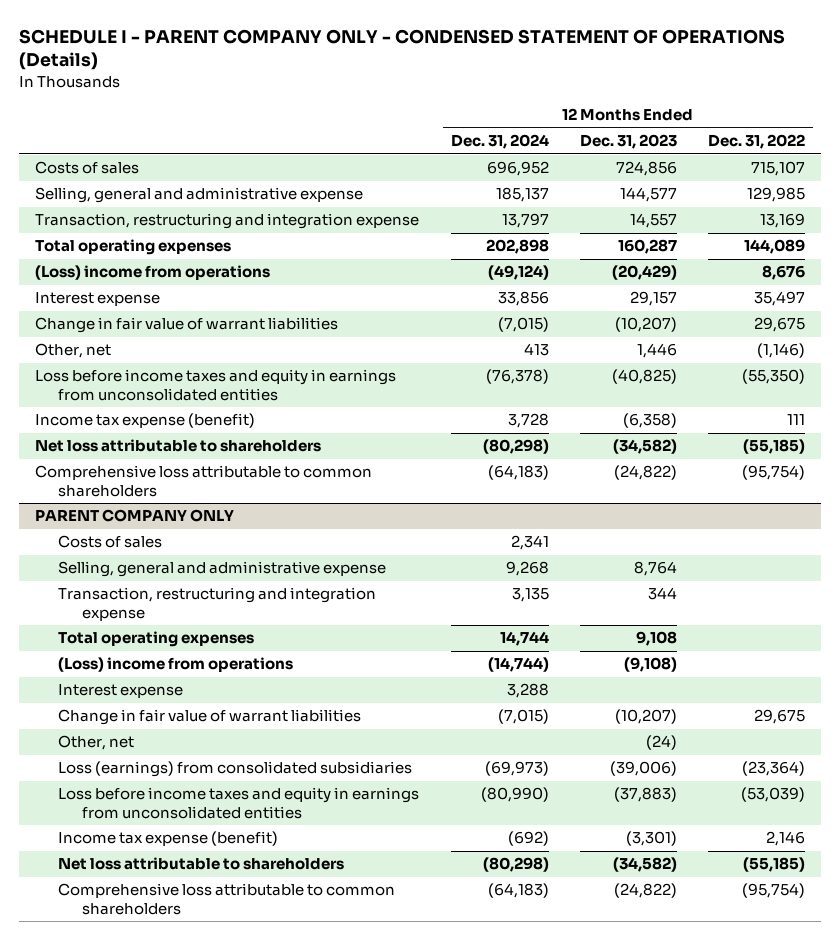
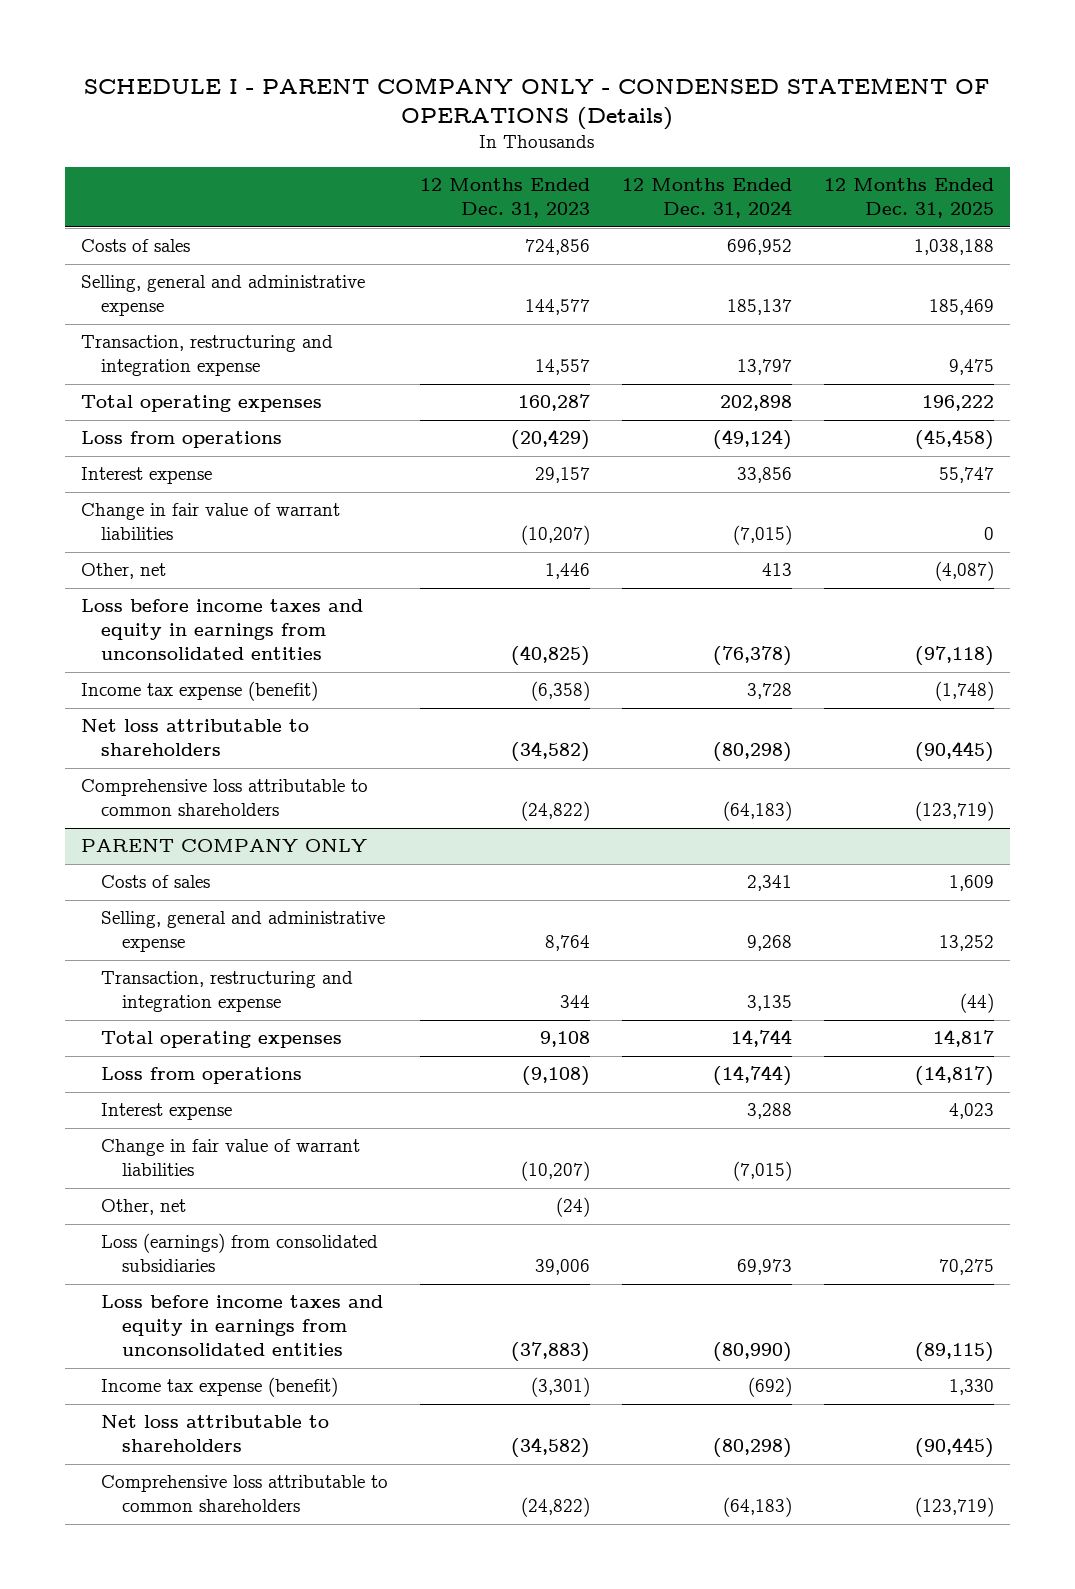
[708,134,806,150] Dec. 31, 2022 -> none
none -> [824,178,995,219] 12 Months Ended Dec. 31, 2025
[34,265,270,281] (Loss) income from operations -> [80,431,282,449] Loss from operations
[58,657,294,673] (Loss) income from operations -> [101,1067,303,1085] Loss from operations
[484,761,549,777] (69,973) -> [737,1259,793,1276] 69,973
[609,761,677,777] (39,006) -> [535,1259,591,1276] 39,006

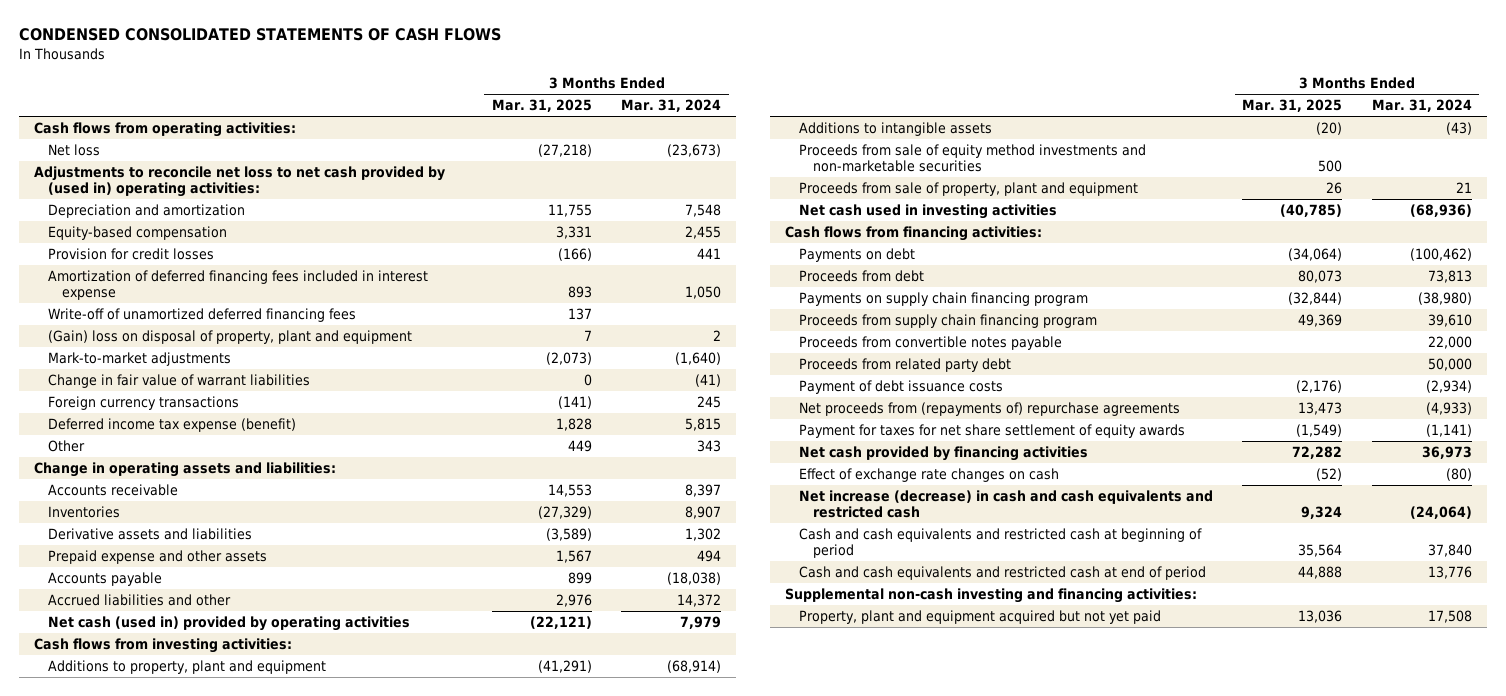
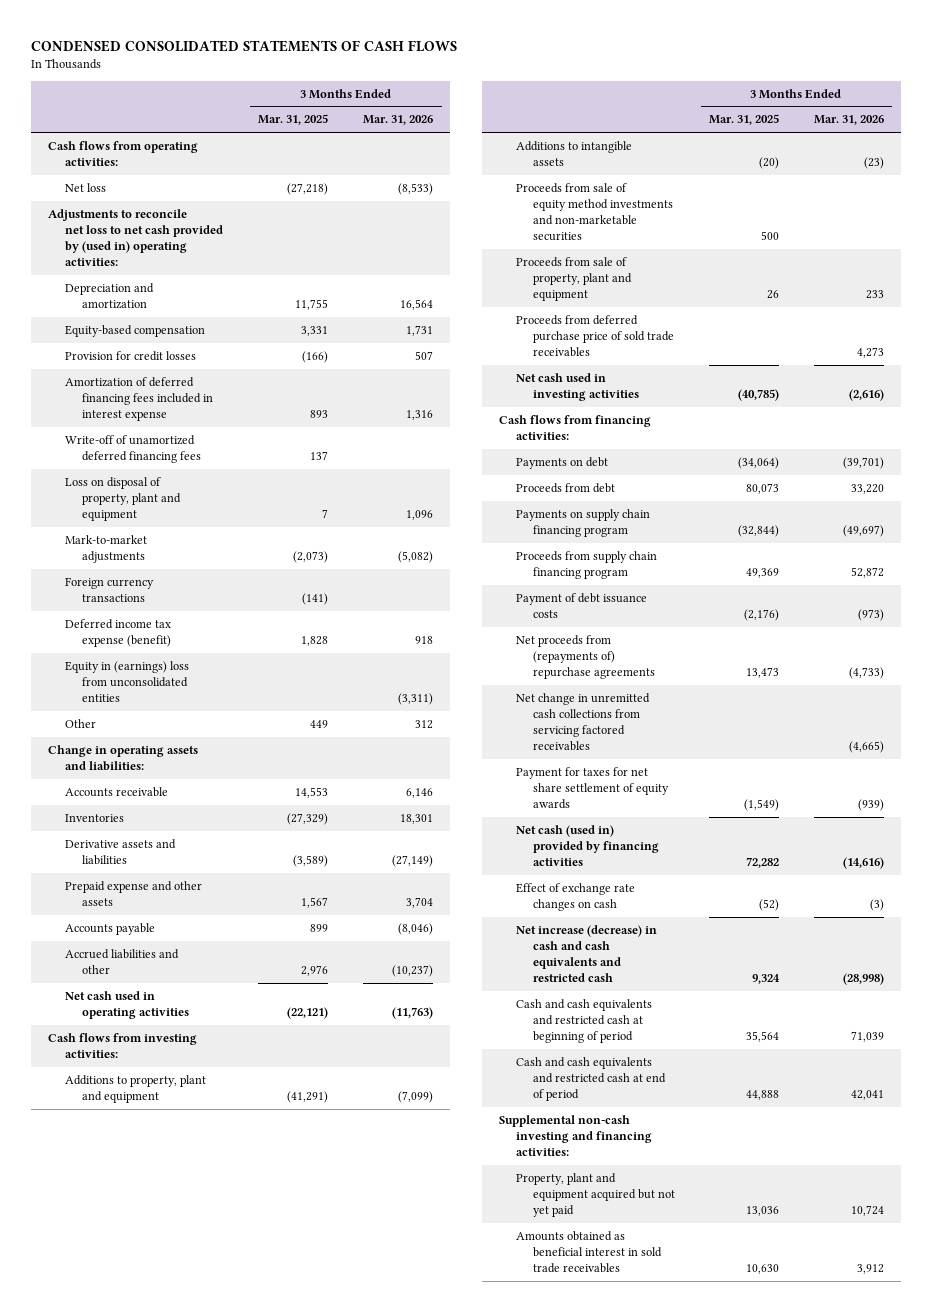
[621,99,722,113] Mar. 31, 2024 -> none
none -> [362,115,433,126] Mar. 31, 2026
[48,329,413,344] (Gain) loss on disposal of property, plant and equipment -> [65,476,181,521] Loss on disposal of property, plant and equipment
[48,373,311,388] Change in fair value of warrant liabilities -> none
none -> [65,660,190,702] Equity in (earnings) loss from unconsolidated entities
[48,615,411,631] Net cash (used in) provided by operating activities -> [65,990,189,1019] Net cash used in operating activities
none -> [515,314,674,357] Proceeds from deferred purchase price of sold trade receivables
[798,335,1062,350] Proceeds from convertible notes payable -> none
[798,357,1011,372] Proceeds from related party debt -> none
none -> [515,692,650,751] Net change in unremitted cash collections from servicing factored receivables
[798,445,1088,461] Net cash provided by financing activities -> [515,824,659,866] Net cash (used in) provided by financing activities
none -> [515,1230,662,1273] Amounts obtained as beneficial interest in sold trade receivables

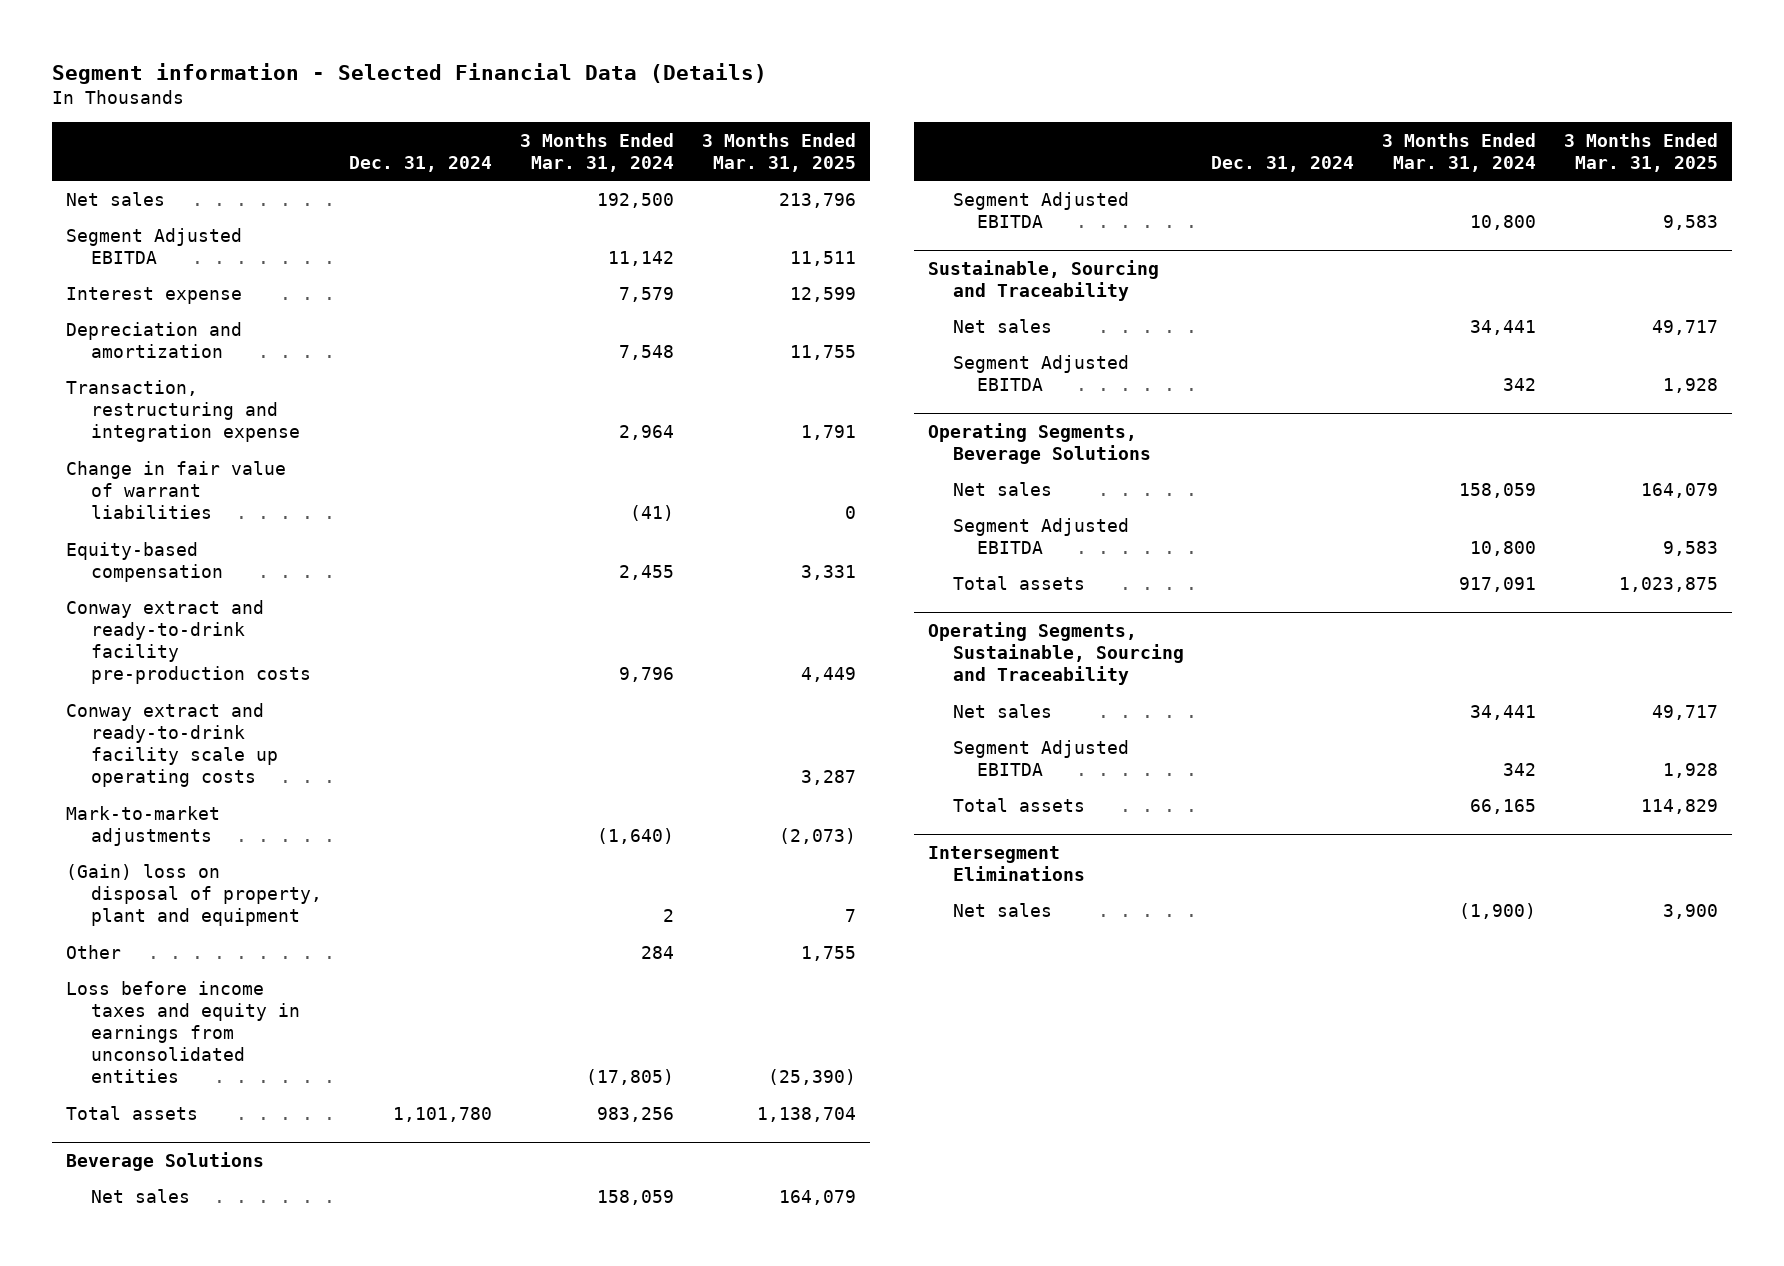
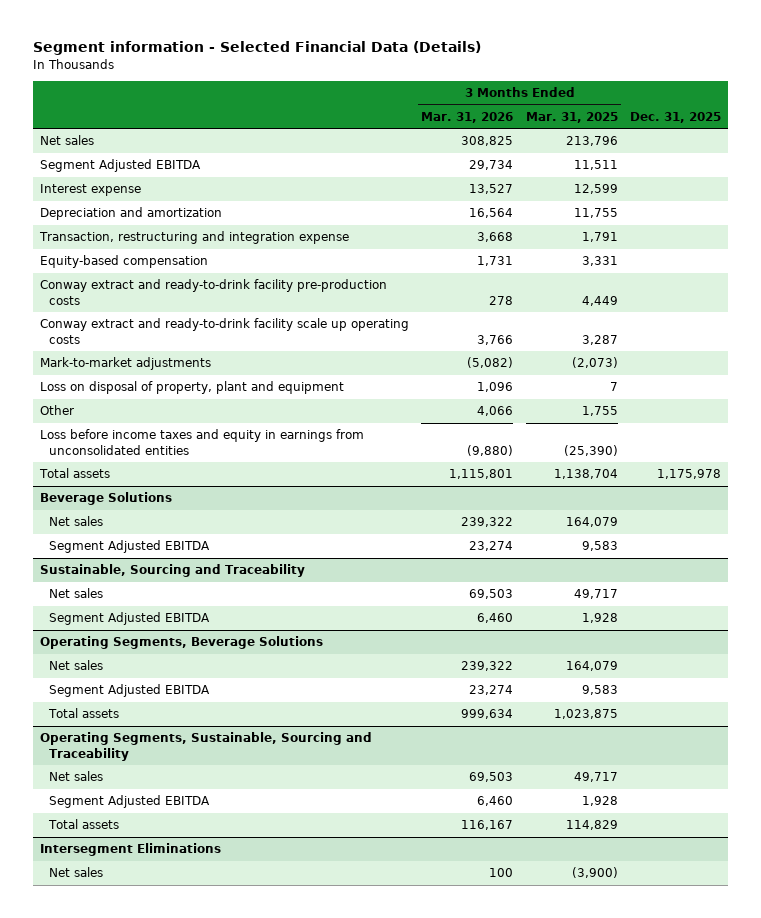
[349,155,493,172] Dec. 31, 2024 -> none
[520,132,675,172] 3 Months Ended Mar. 31, 2024 -> none
none -> [421,111,514,123] Mar. 31, 2026
none -> [630,111,722,123] Dec. 31, 2025
[66,460,287,519] Change in fair value of warrant liabilities -> none
[66,863,322,926] (Gain) loss on disposal of property, plant and equipment -> [39,381,344,395] Loss on disposal of property, plant and equipment
[1662,903,1718,919] 3,900 -> [571,867,618,879] (3,900)

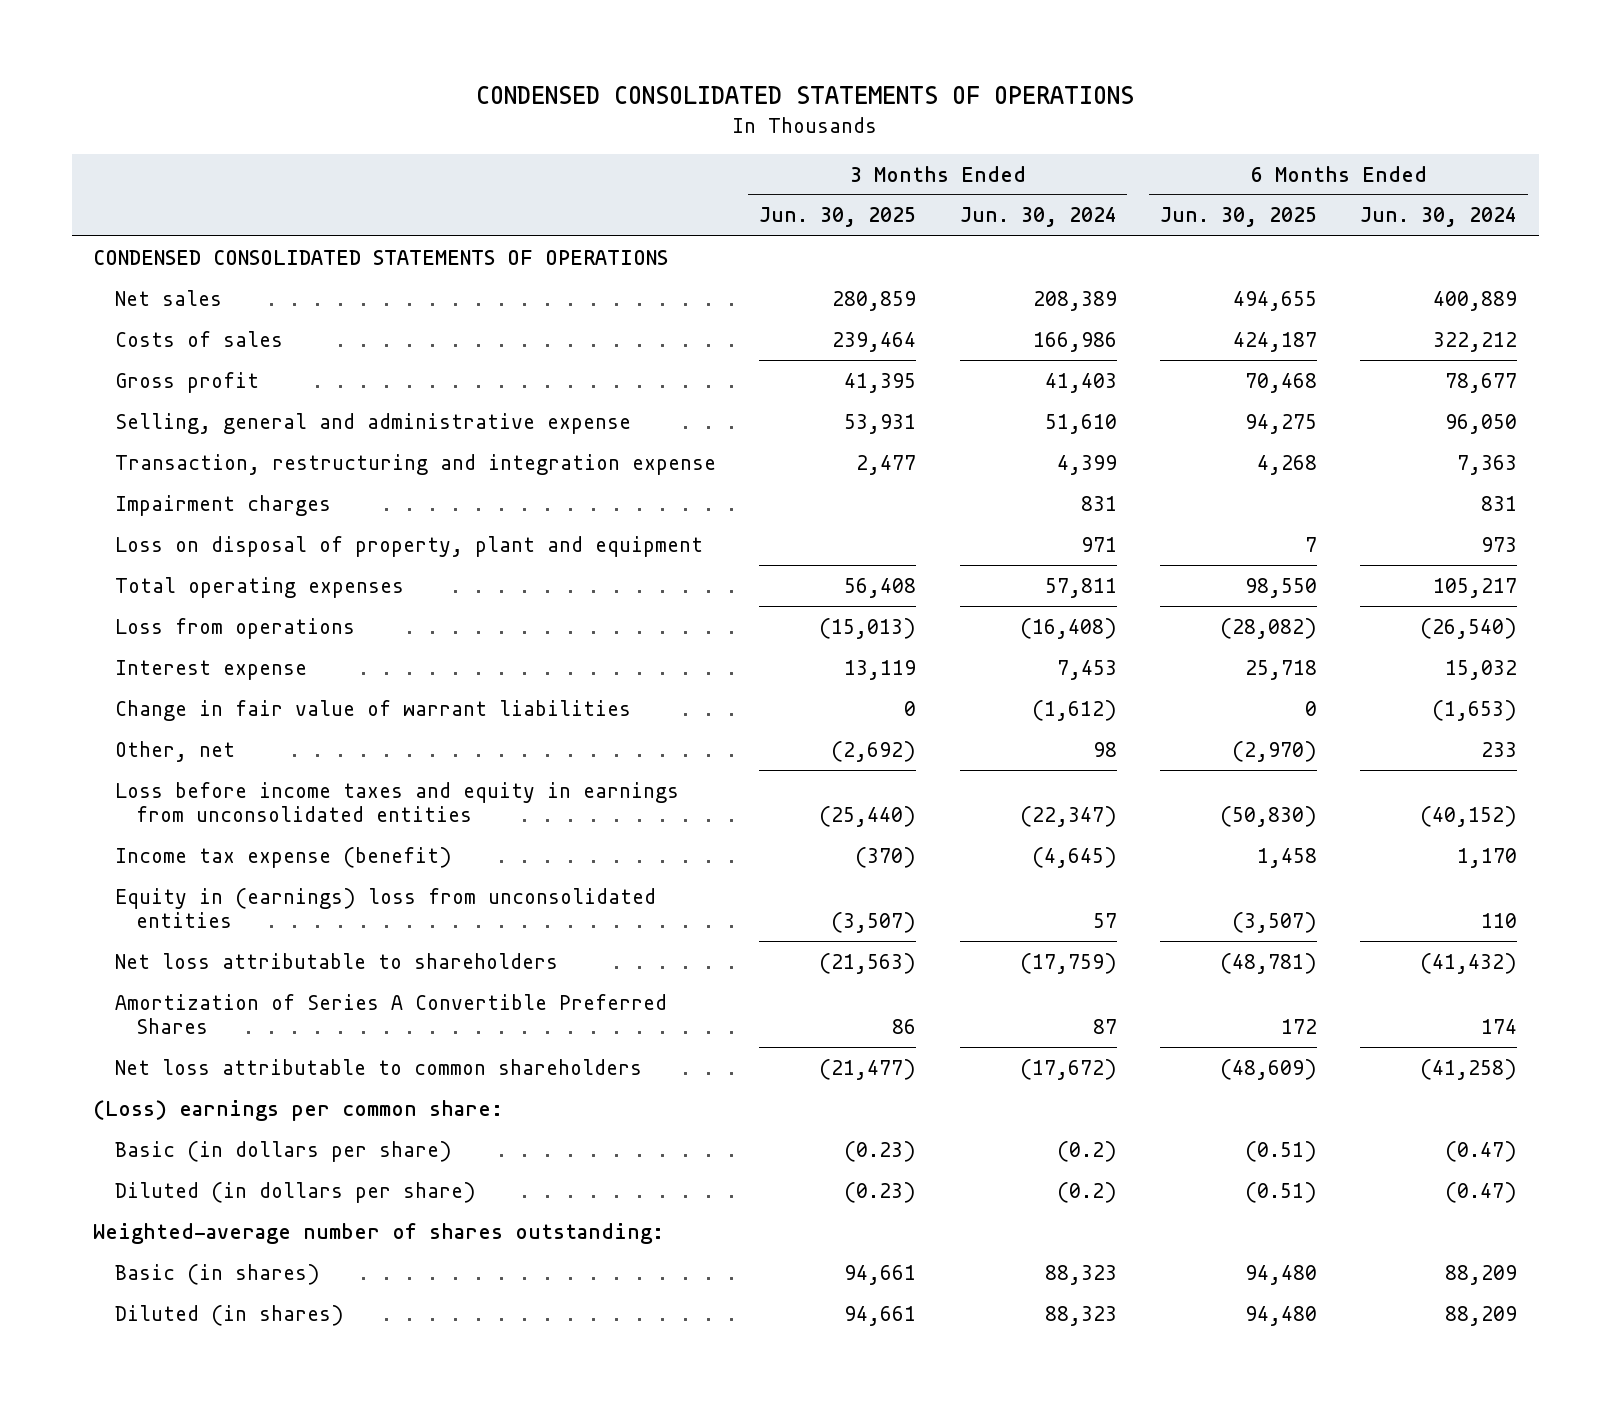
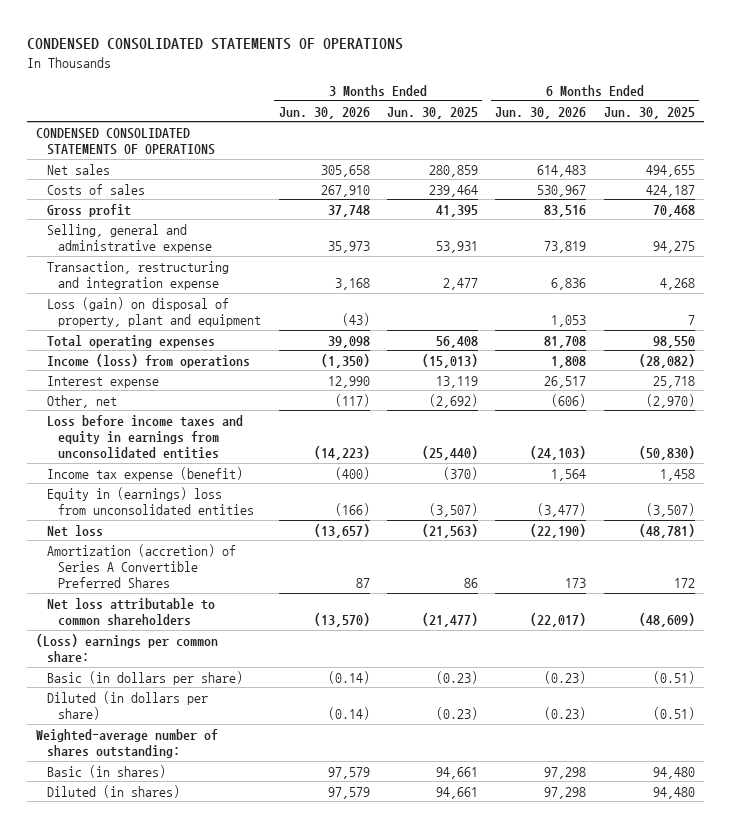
[959,207,1117,228] Jun. 30, 2024 -> none
[1360,207,1518,228] Jun. 30, 2024 -> none
none -> [278,106,370,119] Jun. 30, 2026
none -> [495,106,587,119] Jun. 30, 2026
[114,494,331,516] Impairment charges -> none
[114,535,703,557] Loss on disposal of property, plant and equipment -> [46,296,262,327] Loss (gain) on disposal of property, plant and equipment
[114,617,355,639] Loss from operations -> [46,353,250,368] Income (loss) from operations
[114,699,631,721] Change in fair value of warrant liabilities -> none
[114,952,558,969] Net loss attributable to shareholders -> [46,524,103,537] Net loss
[114,993,667,1035] Amortization of Series A Convertible Preferred Shares -> [46,543,236,588] Amortization (accretion) of Series A Convertible Preferred Shares

